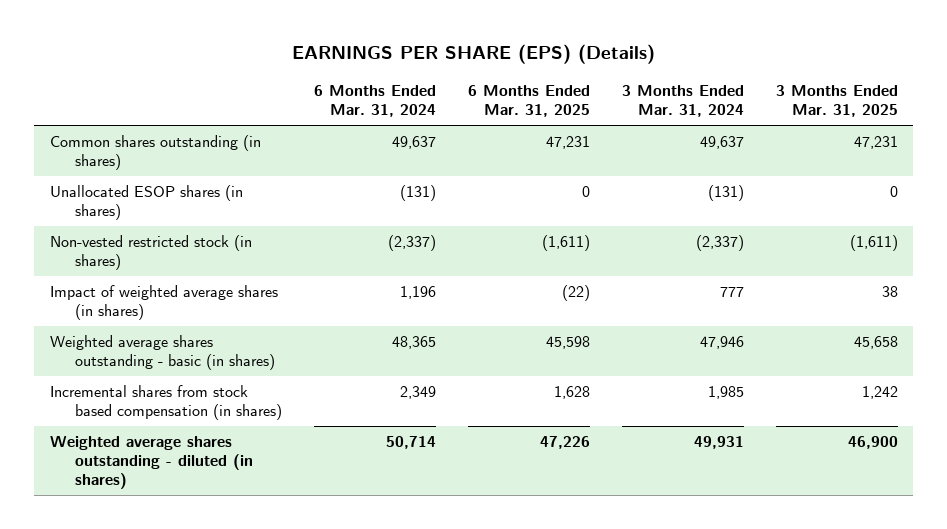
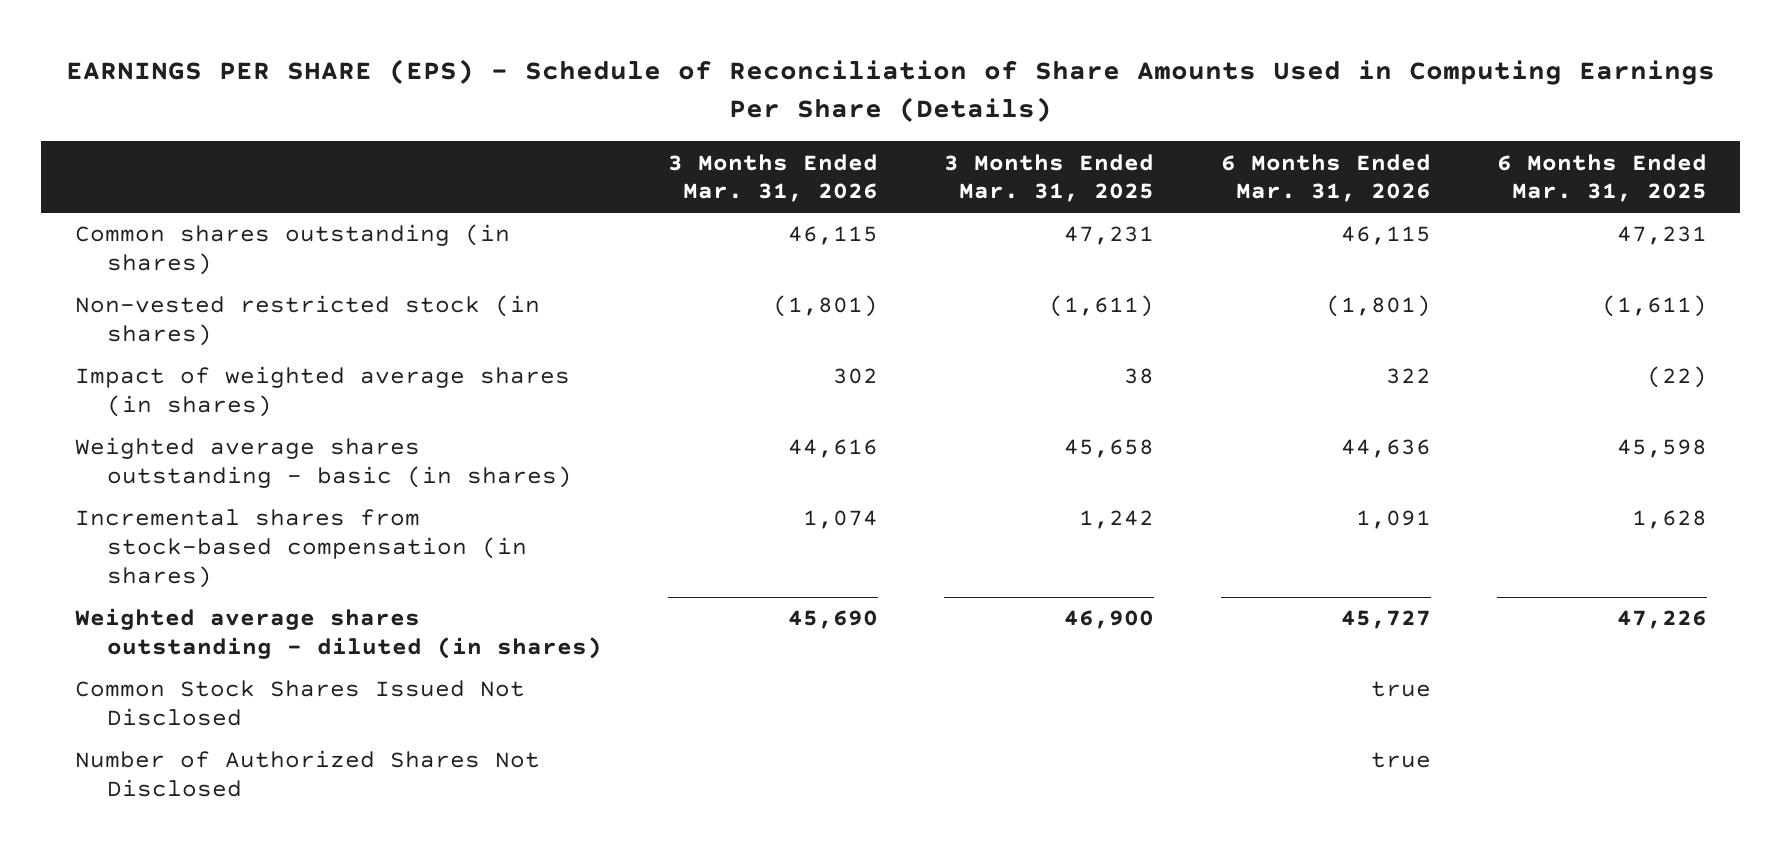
[291,43,655,64] EARNINGS PER SHARE (EPS) (Details) -> [65,59,1715,123] EARNINGS PER SHARE (EPS) - Schedule of Reconciliation of Share Amounts Used in Computing Earnings Per Share (Details)
[314,85,437,118] 6 Months Ended Mar. 31, 2024 -> none
[621,85,744,118] 3 Months Ended Mar. 31, 2024 -> none
none -> [668,153,879,203] 3 Months Ended Mar. 31, 2026
none -> [1220,153,1431,203] 6 Months Ended Mar. 31, 2026
[49,185,243,221] Unallocated ESOP shares (in shares) -> none
[49,385,283,421] Incremental shares from stock based compensation (in shares) -> [74,509,527,588] Incremental shares from stock-based compensation (in shares)
none -> [74,680,525,727] Common Stock Shares Issued Not Disclosed
none -> [74,750,540,798] Number of Authorized Shares Not Disclosed

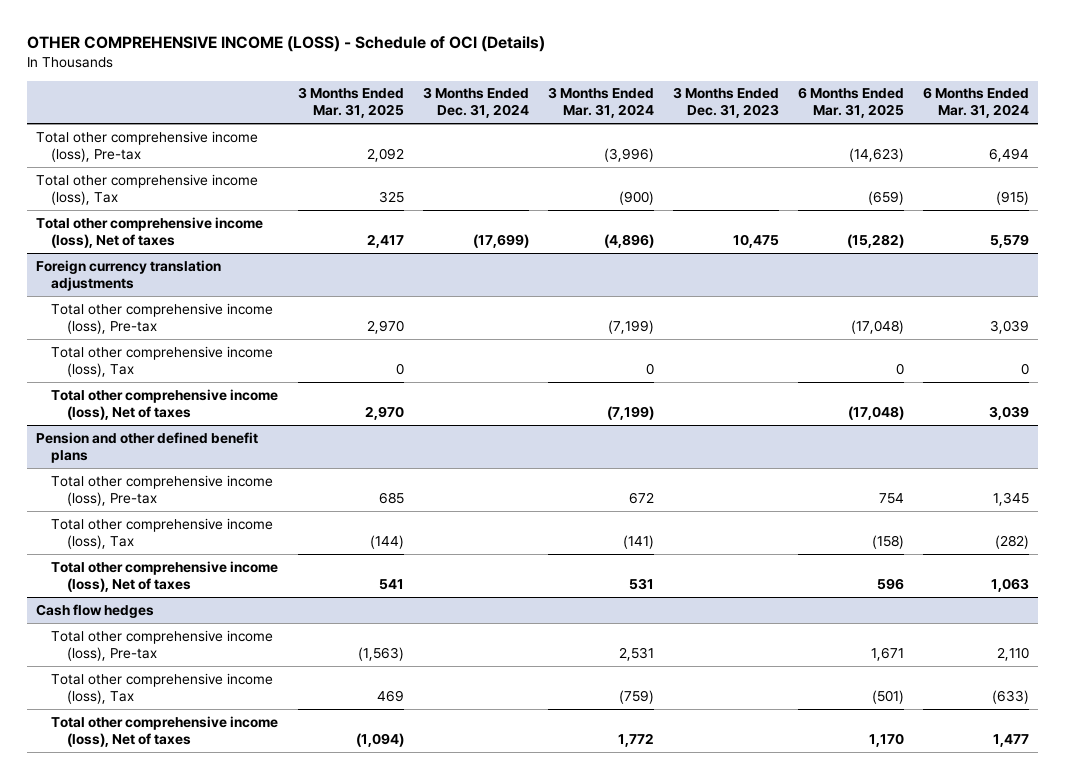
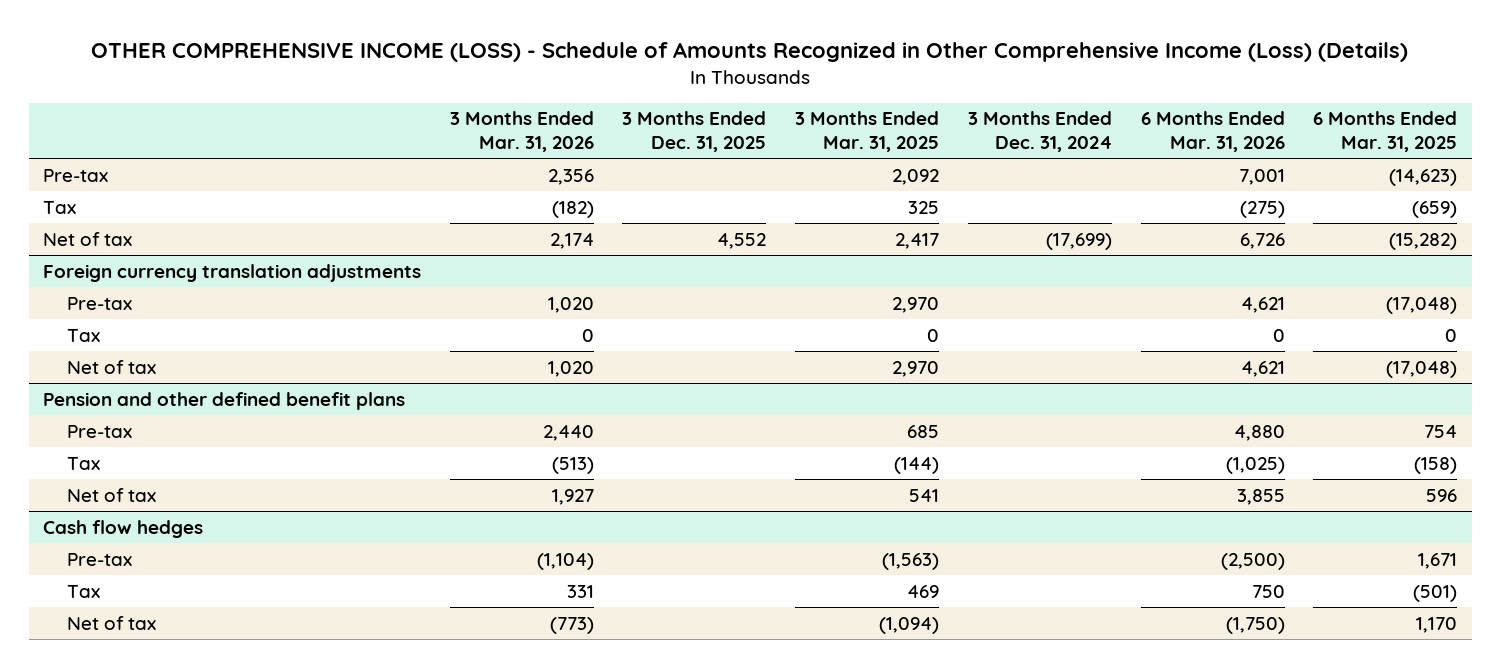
[26,36,545,53] OTHER COMPREHENSIVE INCOME (LOSS) - Schedule of OCI (Details) -> [91,42,1409,63] OTHER COMPREHENSIVE INCOME (LOSS) - Schedule of Amounts Recognized in Other Comprehensive Income (Loss) (Details)
[547,87,654,119] 3 Months Ended Mar. 31, 2024 -> none
[672,87,779,119] 3 Months Ended Dec. 31, 2023 -> none
[922,87,1029,119] 6 Months Ended Mar. 31, 2024 -> none
none -> [449,111,594,152] 3 Months Ended Mar. 31, 2026
none -> [622,111,767,152] 3 Months Ended Dec. 31, 2025
none -> [1140,111,1285,152] 6 Months Ended Mar. 31, 2026
[36,130,259,162] Total other comprehensive income (loss), Pre-tax -> [43,168,109,182] Pre-tax
[36,173,259,205] Total other comprehensive income (loss), Tax -> [43,200,77,214] Tax
[36,216,264,248] Total other comprehensive income (loss), Net of taxes -> [43,231,133,246] Net of tax
[51,302,274,334] Total other comprehensive income (loss), Pre-tax -> [67,296,133,310] Pre-tax
[51,345,274,377] Total other comprehensive income (loss), Tax -> [67,328,101,342] Tax
[51,388,279,420] Total other comprehensive income (loss), Net of taxes -> [67,359,157,374] Net of tax
[51,474,274,506] Total other comprehensive income (loss), Pre-tax -> [67,424,133,438] Pre-tax
[51,517,274,549] Total other comprehensive income (loss), Tax -> [67,456,101,470] Tax
[51,560,279,592] Total other comprehensive income (loss), Net of taxes -> [67,487,157,502] Net of tax
[51,629,274,661] Total other comprehensive income (loss), Pre-tax -> [67,552,133,566] Pre-tax
[51,672,274,704] Total other comprehensive income (loss), Tax -> [67,584,101,598] Tax
[51,715,279,747] Total other comprehensive income (loss), Net of taxes -> [67,615,157,630] Net of tax

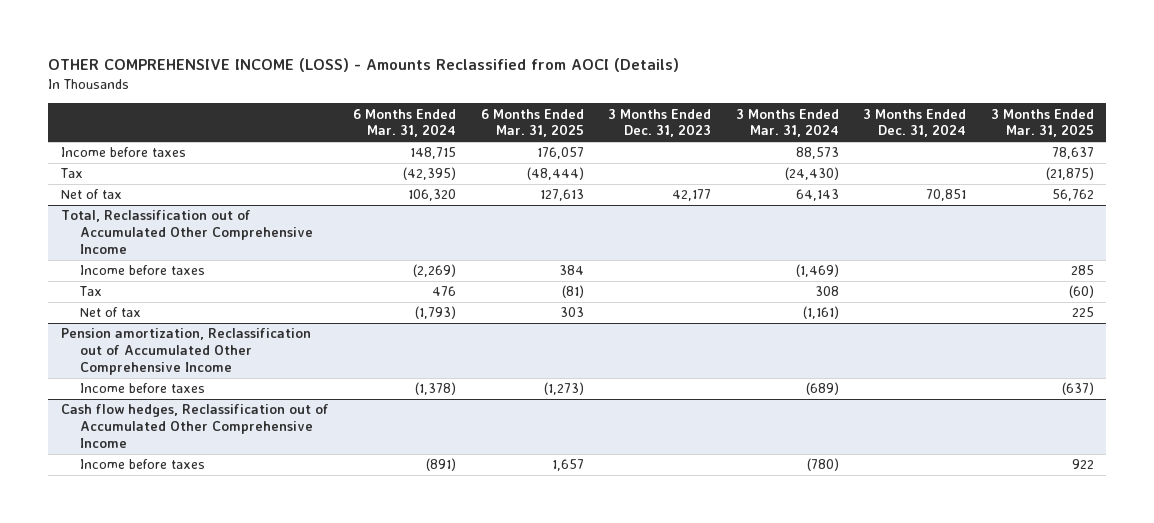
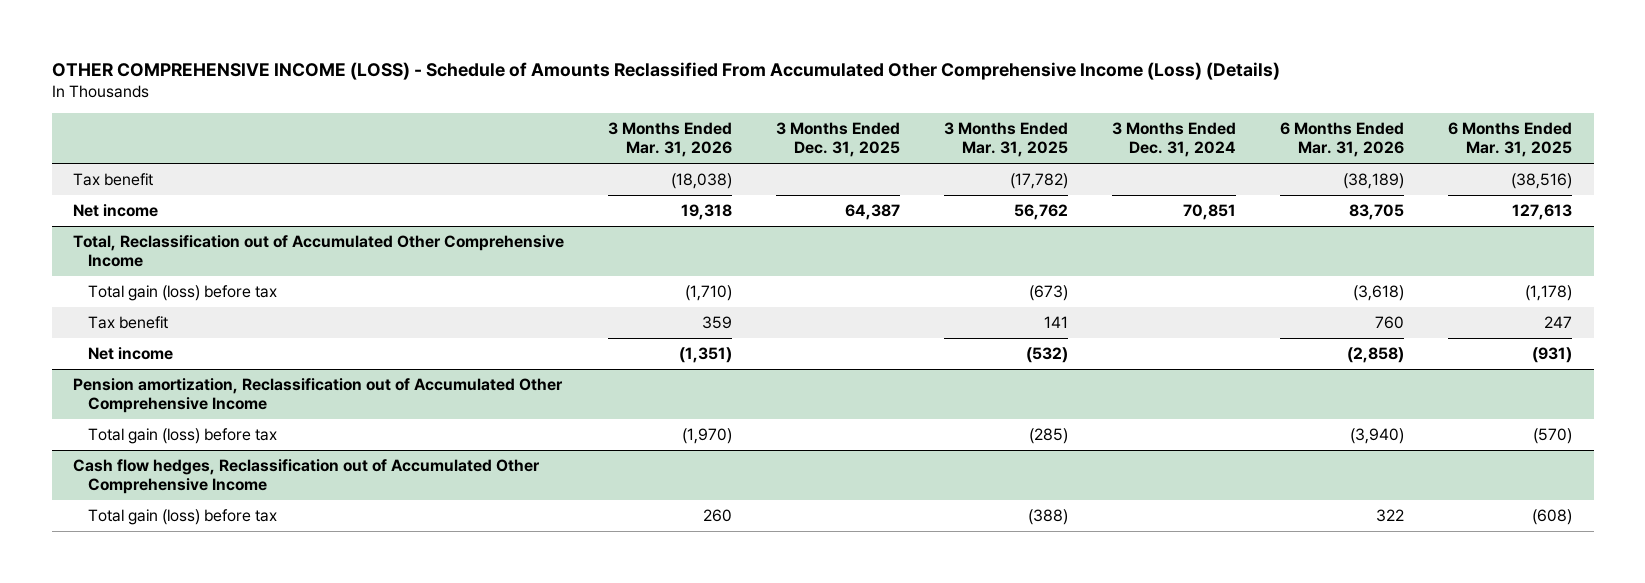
[48,58,680,73] OTHER COMPREHENSIVE INCOME (LOSS) - Amounts Reclassified from AOCI (Details) -> [51,61,1280,80] OTHER COMPREHENSIVE INCOME (LOSS) - Schedule of Amounts Reclassified From Accumulated Other Comprehensive Income (Loss) (Details)
[353,108,457,138] 6 Months Ended Mar. 31, 2024 -> none
[608,108,712,138] 3 Months Ended Dec. 31, 2023 -> none
[735,108,839,138] 3 Months Ended Mar. 31, 2024 -> none
none -> [608,122,733,158] 3 Months Ended Mar. 31, 2026
none -> [776,122,901,158] 3 Months Ended Dec. 31, 2025
none -> [1279,122,1404,158] 6 Months Ended Mar. 31, 2026
[60,147,186,158] Income before taxes -> none
[59,168,83,179] Tax -> [73,173,154,187] Tax benefit
[526,167,584,181] (48,444) -> [1510,173,1572,190] (38,516)
[1045,167,1094,181] (21,875) -> [1010,173,1069,190] (17,782)
[60,189,122,200] Net of tax -> [73,204,159,218] Net income
[79,265,205,276] Income before taxes -> none
none -> [88,285,278,302] Total gain (loss) before tax
[78,286,102,297] Tax -> [88,316,169,330] Tax benefit
[561,285,584,299] (81) -> [1543,316,1572,329] 247
[1068,285,1094,299] (60) -> [1044,316,1069,329] 141
[79,307,141,318] Net of tax -> [88,347,174,361] Net income
[559,307,584,318] 303 -> [1531,347,1572,364] (931)
[1071,307,1094,318] 225 -> [1026,347,1069,364] (532)
[79,383,205,394] Income before taxes -> none
none -> [88,428,278,445] Total gain (loss) before tax
[79,459,205,470] Income before taxes -> none
none -> [88,509,278,526] Total gain (loss) before tax

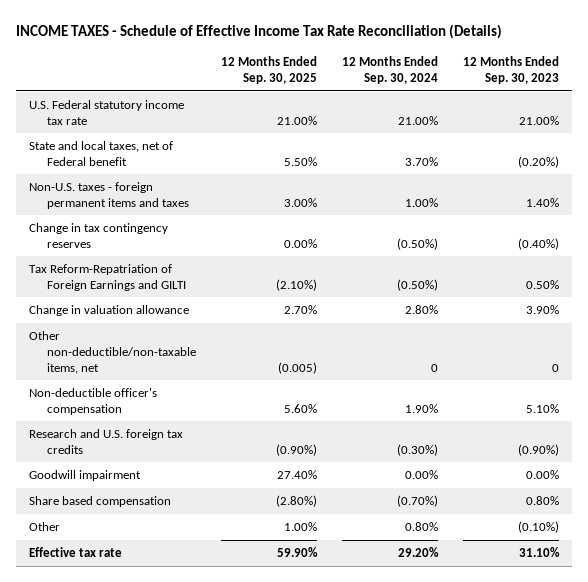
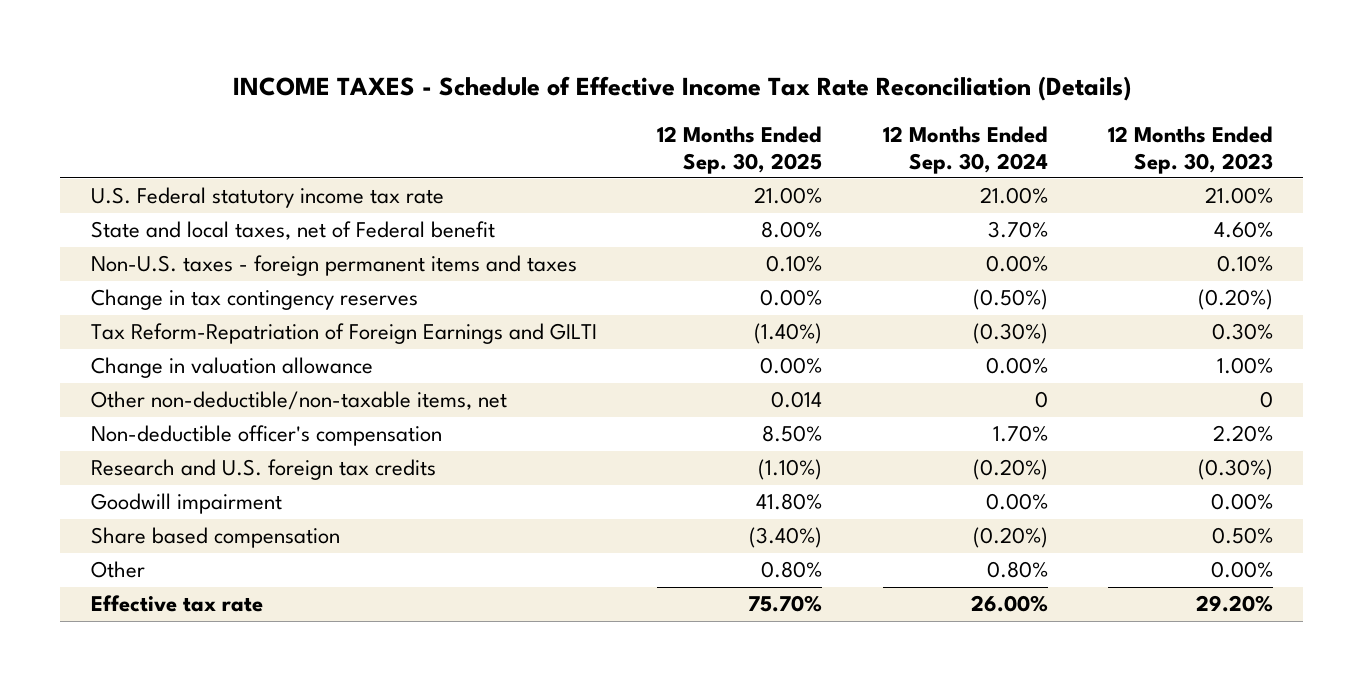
[283,156,317,166] 5.50% -> [761,221,823,239] 8.00%
[518,155,560,168] (0.20%) -> [1214,221,1274,239] 4.60%
[283,197,317,207] 3.00% -> [766,255,823,273] 0.10%
[405,197,439,207] 1.00% -> [985,255,1048,273] 0.00%
[526,197,560,207] 1.40% -> [1217,255,1274,273] 0.10%
[518,237,560,250] (0.40%) -> [1198,289,1274,311] (0.20%)
[275,278,317,291] (2.10%) -> [754,323,823,345] (1.40%)
[397,278,439,291] (0.50%) -> [972,323,1048,345] (0.30%)
[526,279,560,289] 0.50% -> [1212,323,1274,341] 0.30%
[283,305,317,315] 2.70% -> [760,357,823,375] 0.00%
[405,305,439,315] 2.80% -> [985,357,1048,375] 0.00%
[526,305,560,315] 3.90% -> [1217,357,1274,375] 1.00%
[277,361,317,374] (0.005) -> [771,391,823,409] 0.014
[283,403,317,413] 5.60% -> [762,425,823,443] 8.50%
[405,403,439,413] 1.90% -> [992,425,1048,443] 1.70%
[526,403,560,413] 5.10% -> [1213,425,1274,443] 2.20%
[275,443,317,456] (0.90%) -> [758,459,823,481] (1.10%)
[397,443,439,456] (0.30%) -> [972,459,1048,481] (0.20%)
[518,443,560,456] (0.90%) -> [1198,459,1274,481] (0.30%)
[276,470,317,480] 27.40% -> [756,493,823,511] 41.80%
[275,495,317,508] (2.80%) -> [749,527,823,549] (3.40%)
[397,495,439,508] (0.70%) -> [972,527,1048,549] (0.20%)
[526,496,560,506] 0.80% -> [1212,527,1274,545] 0.50%
[283,522,317,532] 1.00% -> [761,561,823,579] 0.80%
[518,521,560,534] (0.10%) -> [1211,561,1274,579] 0.00%
[276,547,318,558] 59.90% -> [748,595,823,613] 75.70%
[398,547,440,558] 29.20% -> [970,595,1048,613] 26.00%
[519,547,561,558] 31.10% -> [1196,595,1274,613] 29.20%

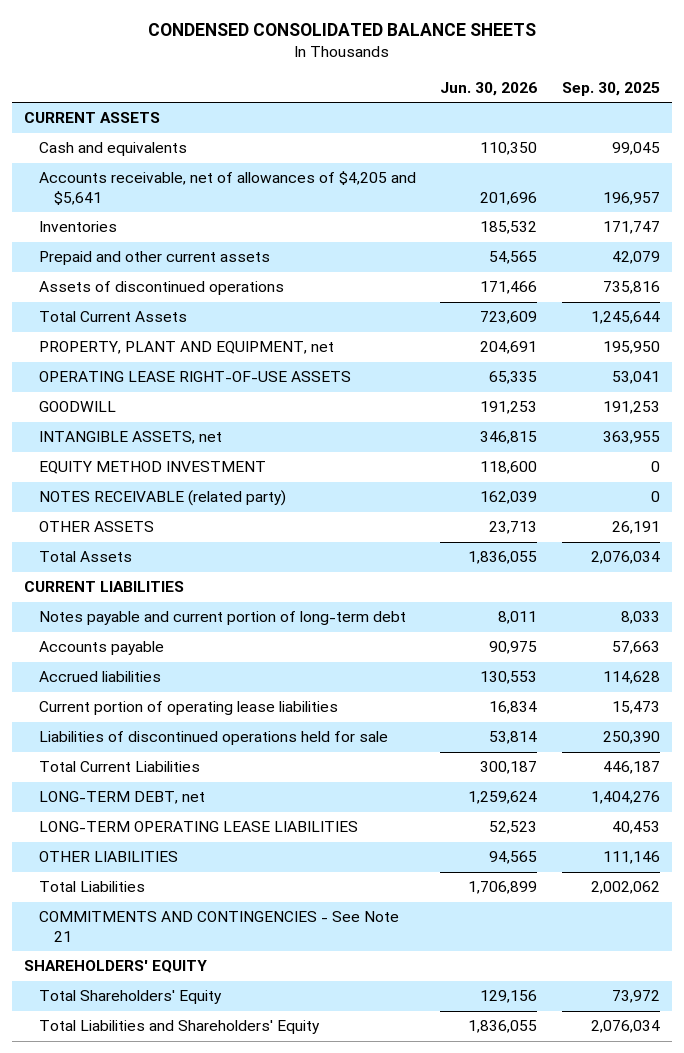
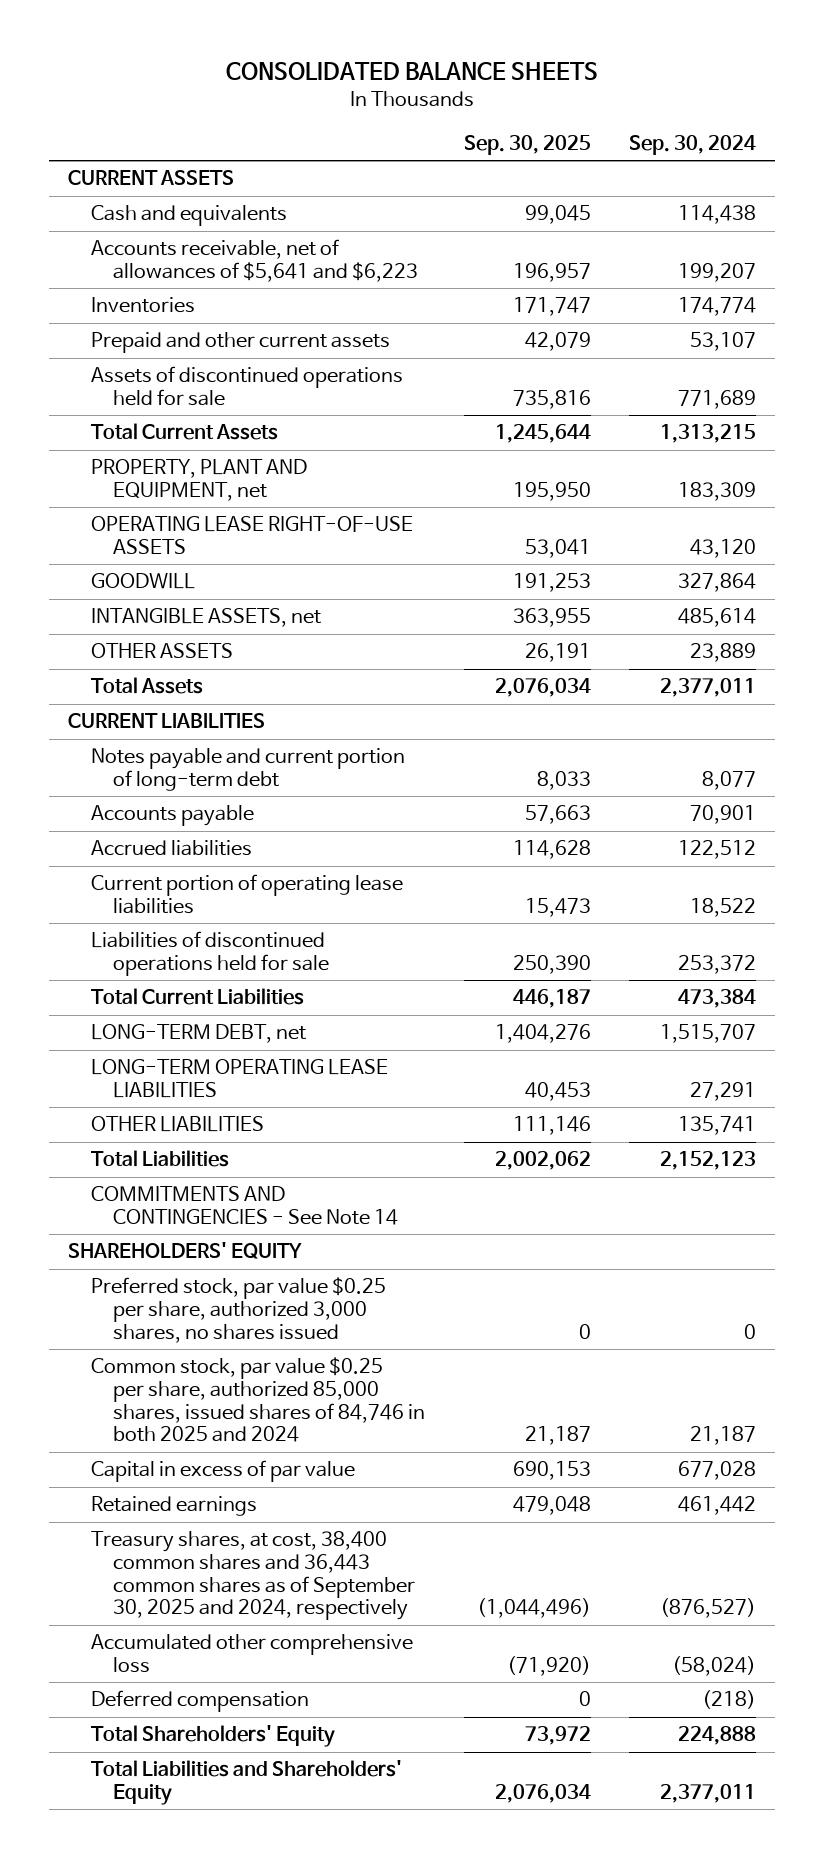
[148,23,537,37] CONDENSED CONSOLIDATED BALANCE SHEETS -> [226,62,599,81] CONSOLIDATED BALANCE SHEETS
[440,81,538,96] Jun. 30, 2026 -> none
none -> [629,134,757,155] Sep. 30, 2024
[39,171,417,205] Accounts receivable, net of allowances of $4,205 and $5,641 -> [90,239,418,283] Accounts receivable, net of allowances of $5,641 and $6,223
[39,281,285,296] Assets of discontinued operations -> [90,366,403,407] Assets of discontinued operations held for sale
[39,461,267,475] EQUITY METHOD INVESTMENT -> none
[39,490,287,507] NOTES RECEIVABLE (related party) -> none
[39,911,400,942] COMMITMENTS AND CONTINGENCIES - See Note 21 -> [90,1186,398,1226] COMMITMENTS AND CONTINGENCIES - See Note 14
none -> [90,1277,386,1343] Preferred stock, par value $0.25 per share, authorized 3,000 shares, no shares issued
none -> [90,1357,425,1443] Common stock, par value $0.25 per share, authorized 85,000 shares, issued shares of 84,746 in both 2025 and 2024
none -> [90,1460,355,1483] Capital in excess of par value
none -> [90,1496,257,1517] Retained earnings
none -> [90,1531,415,1621] Treasury shares, at cost, 38,400 common shares and 36,443 common shares as of September 30, 2025 and 2024, respectively
none -> [90,1634,413,1674] Accumulated other comprehensive loss
none -> [90,1690,309,1713] Deferred compensation

